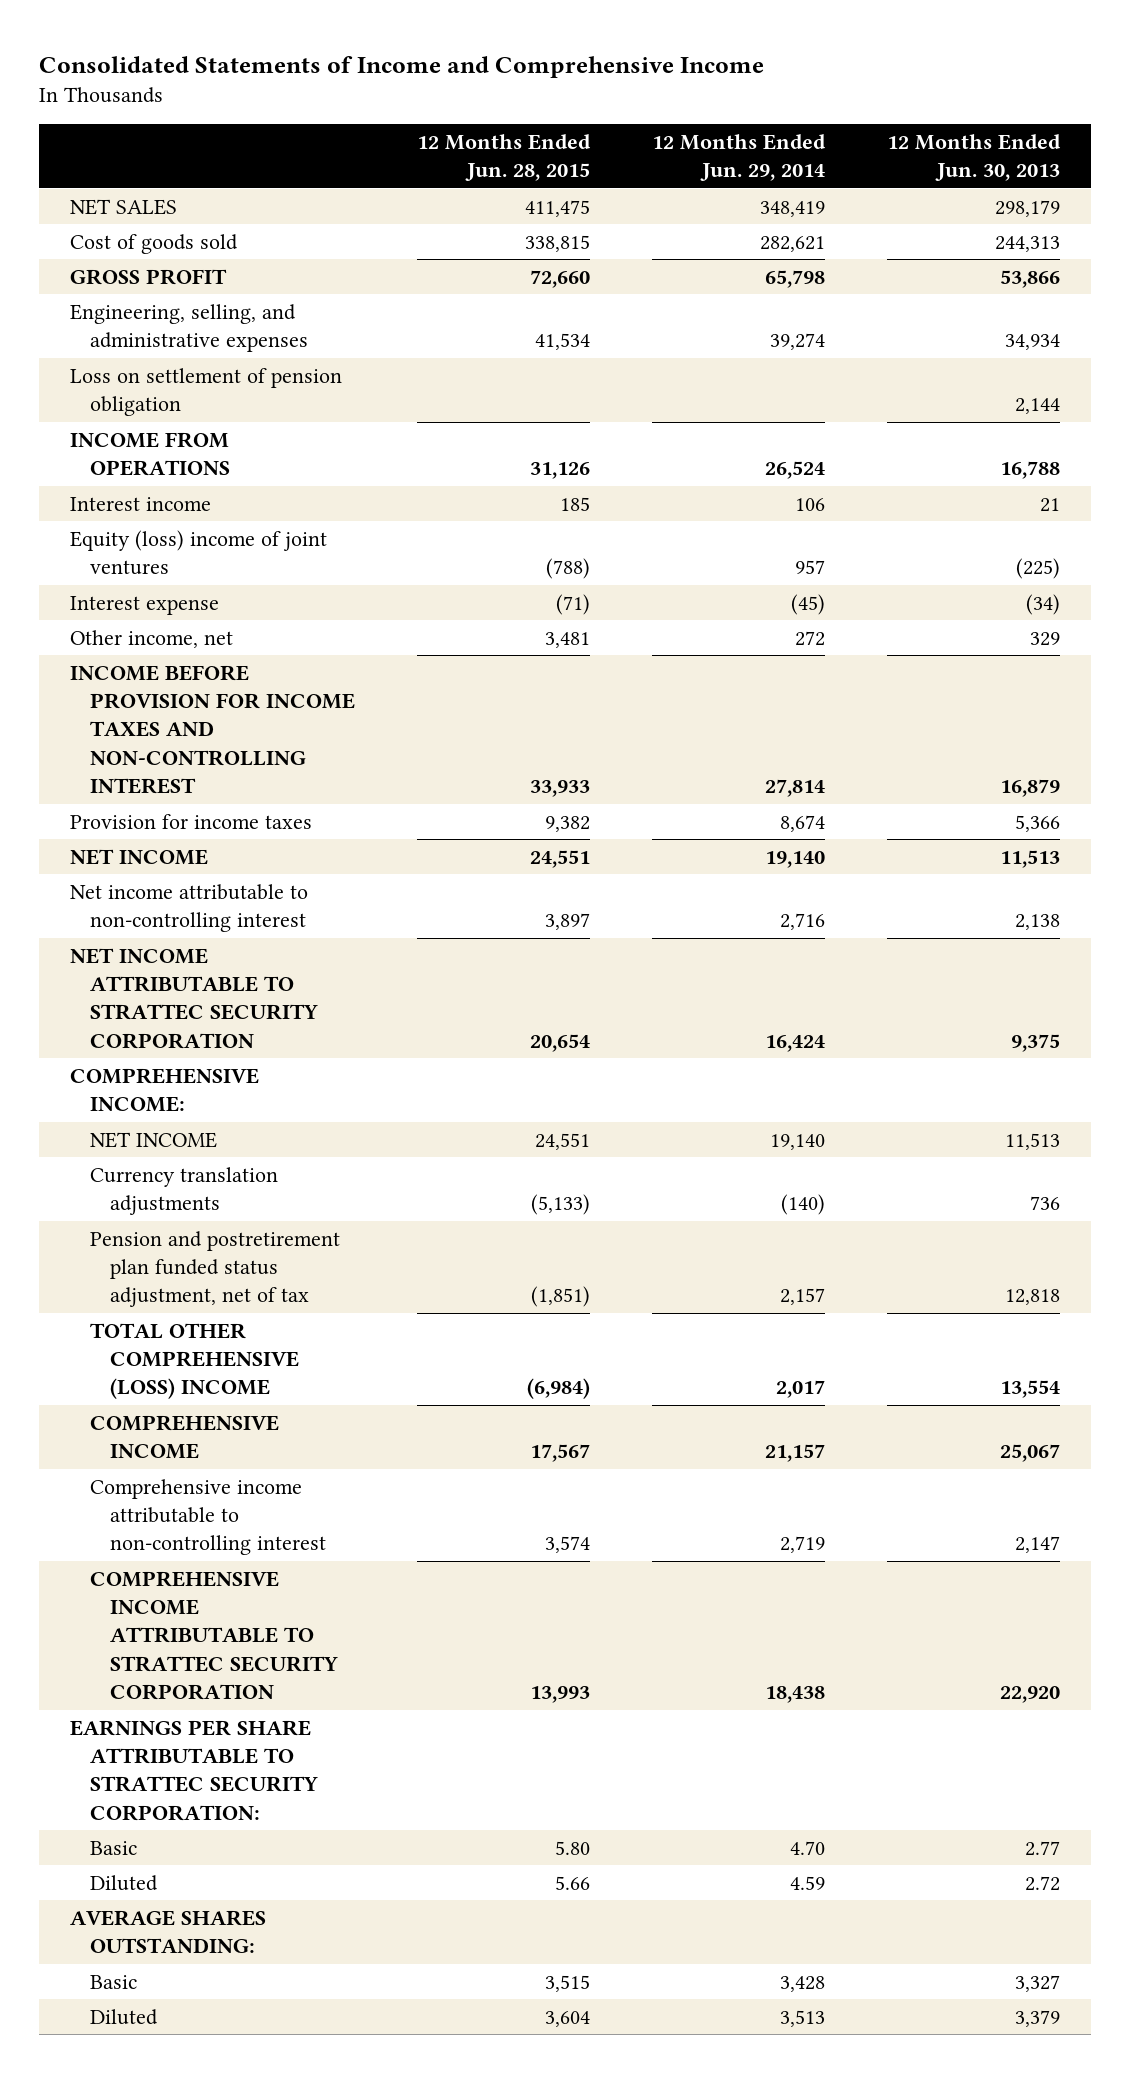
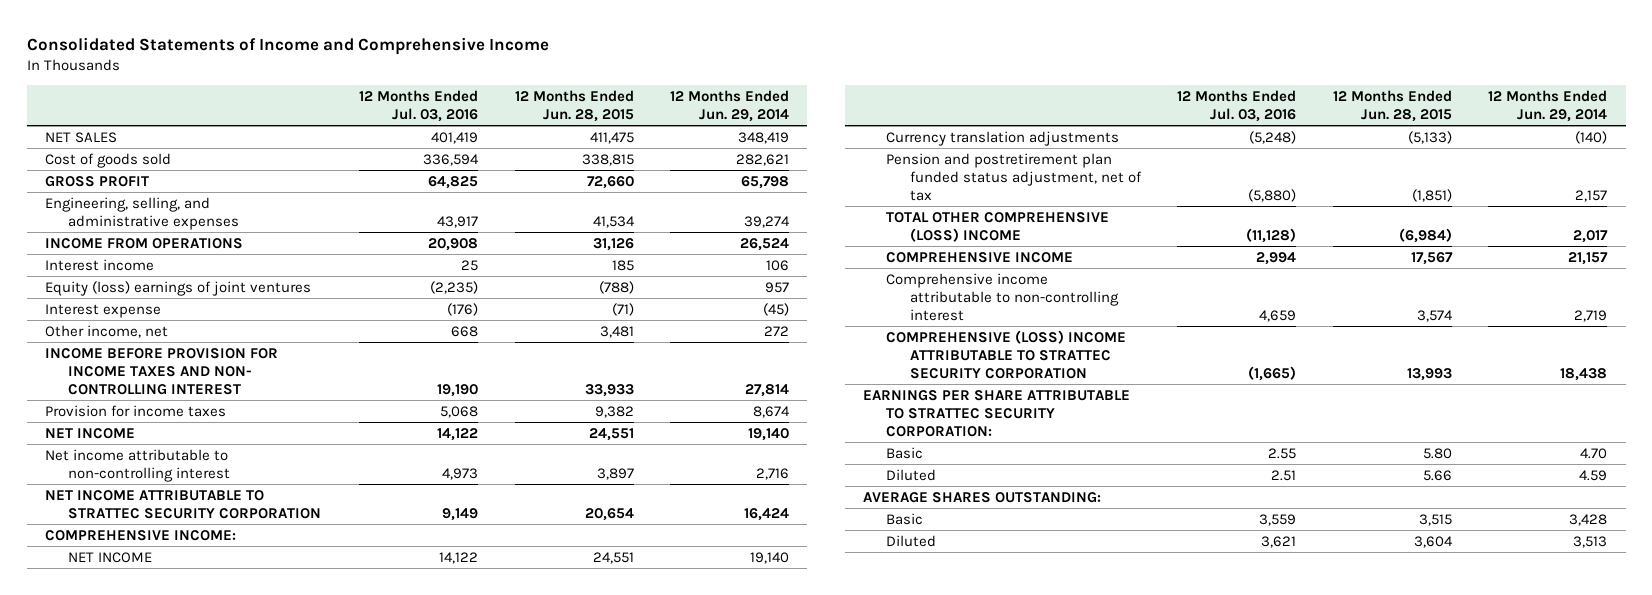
[887,133,1062,182] 12 Months Ended Jun. 30, 2013 -> none
none -> [359,89,479,122] 12 Months Ended Jul. 03, 2016
[69,367,342,417] Loss on settlement of pension obligation -> none
[69,529,327,576] Equity (loss) income of joint ventures -> [44,280,311,296] Equity (loss) earnings of joint ventures
[69,664,356,795] INCOME BEFORE PROVISION FOR INCOME TAXES AND NON-CONTROLLING INTEREST -> [44,347,278,395] INCOME BEFORE PROVISION FOR INCOME TAXES AND NON- CONTROLLING INTEREST
[90,1570,339,1701] COMPREHENSIVE INCOME ATTRIBUTABLE TO STRATTEC SECURITY CORPORATION -> [886,329,1127,379] COMPREHENSIVE (LOSS) INCOME ATTRIBUTABLE TO STRATTEC SECURITY CORPORATION

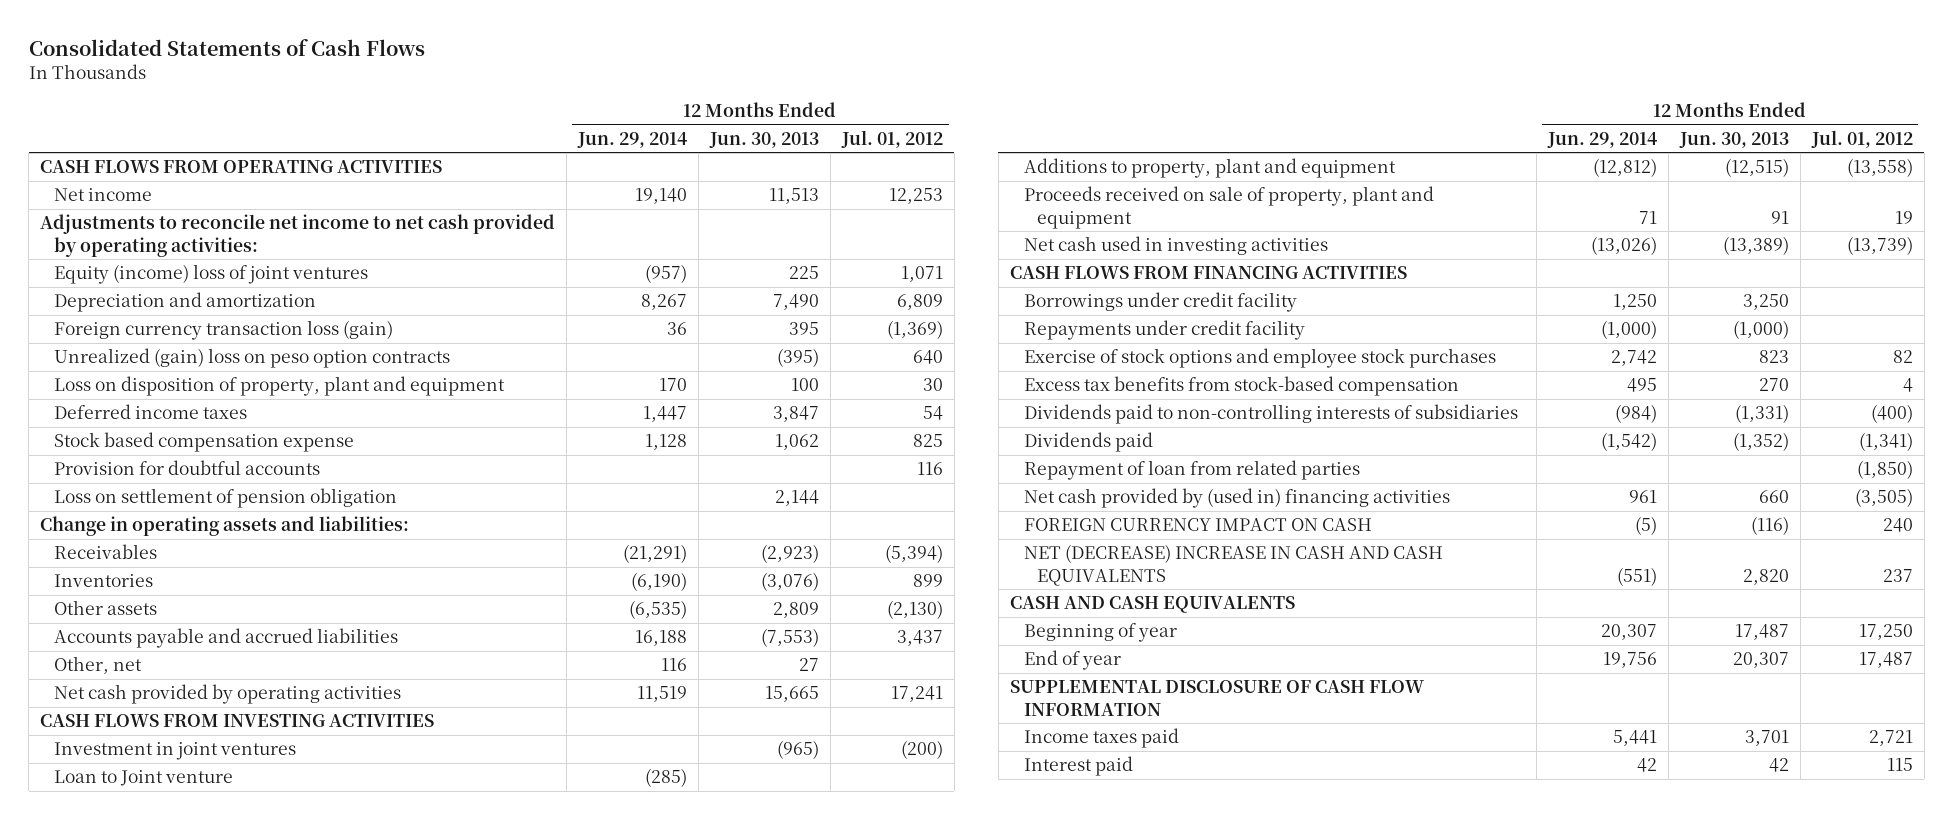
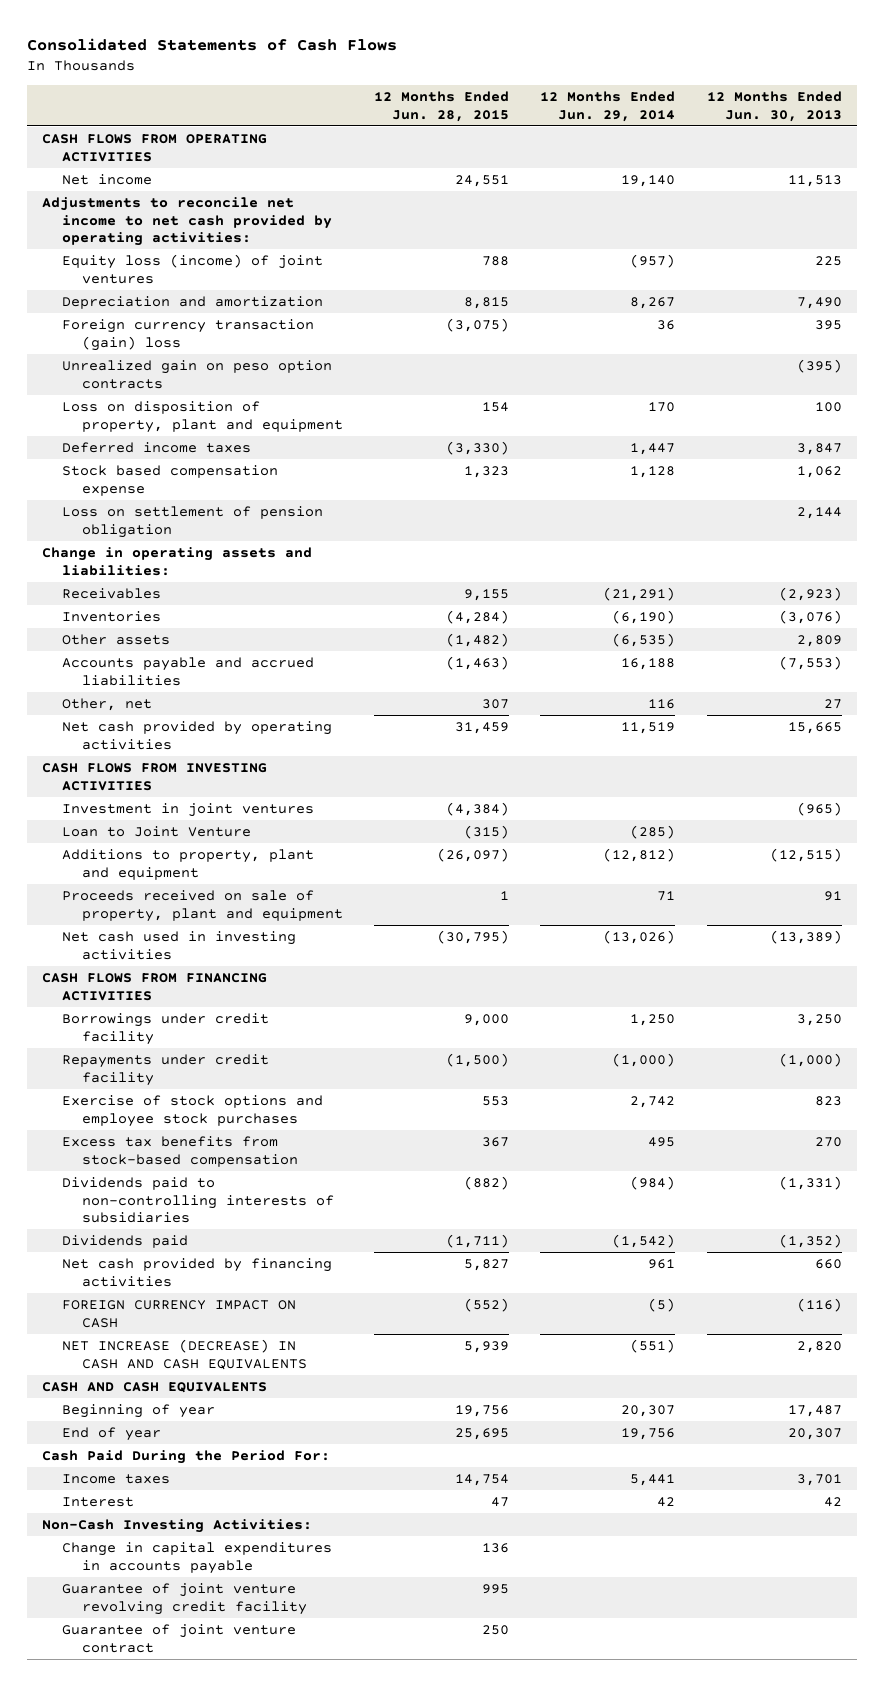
[840,129,943,148] Jul. 01, 2012 -> none
none -> [373,90,509,122] 12 Months Ended Jun. 28, 2015
[53,264,368,285] Equity (income) loss of joint ventures -> [61,253,323,284] Equity loss (income) of joint ventures
[53,320,393,341] Foreign currency transaction loss (gain) -> [61,318,314,351] Foreign currency transaction (gain) loss
[53,348,450,369] Unrealized (gain) loss on peso option contracts -> [61,359,332,389] Unrealized gain on peso option contracts
[53,460,320,476] Provision for doubtful accounts -> none
[53,770,233,787] Loan to Joint venture -> [61,825,251,837] Loan to Joint Venture
[1023,460,1360,481] Repayment of loan from related parties -> none
[1023,488,1450,509] Net cash provided by (used in) financing activities -> [61,1257,332,1287] Net cash provided by financing activities
[1023,544,1443,586] NET (DECREASE) INCREASE IN CASH AND CASH EQUIVALENTS -> [61,1338,307,1370] NET INCREASE (DECREASE) IN CASH AND CASH EQUIVALENTS
[1009,680,1425,716] SUPPLEMENTAL DISCLOSURE OF CASH FLOW INFORMATION -> none
none -> [42,1449,331,1464] Cash Paid During the Period For:
[1023,728,1179,749] Income taxes paid -> [61,1473,170,1484] Income taxes
[1023,756,1133,777] Interest paid -> [61,1496,134,1507] Interest
none -> [42,1518,313,1533] Non-Cash Investing Activities:
none -> [61,1541,332,1574] Change in capital expenditures in accounts payable
none -> [61,1582,307,1615] Guarantee of joint venture revolving credit facility
none -> [61,1623,296,1653] Guarantee of joint venture contract

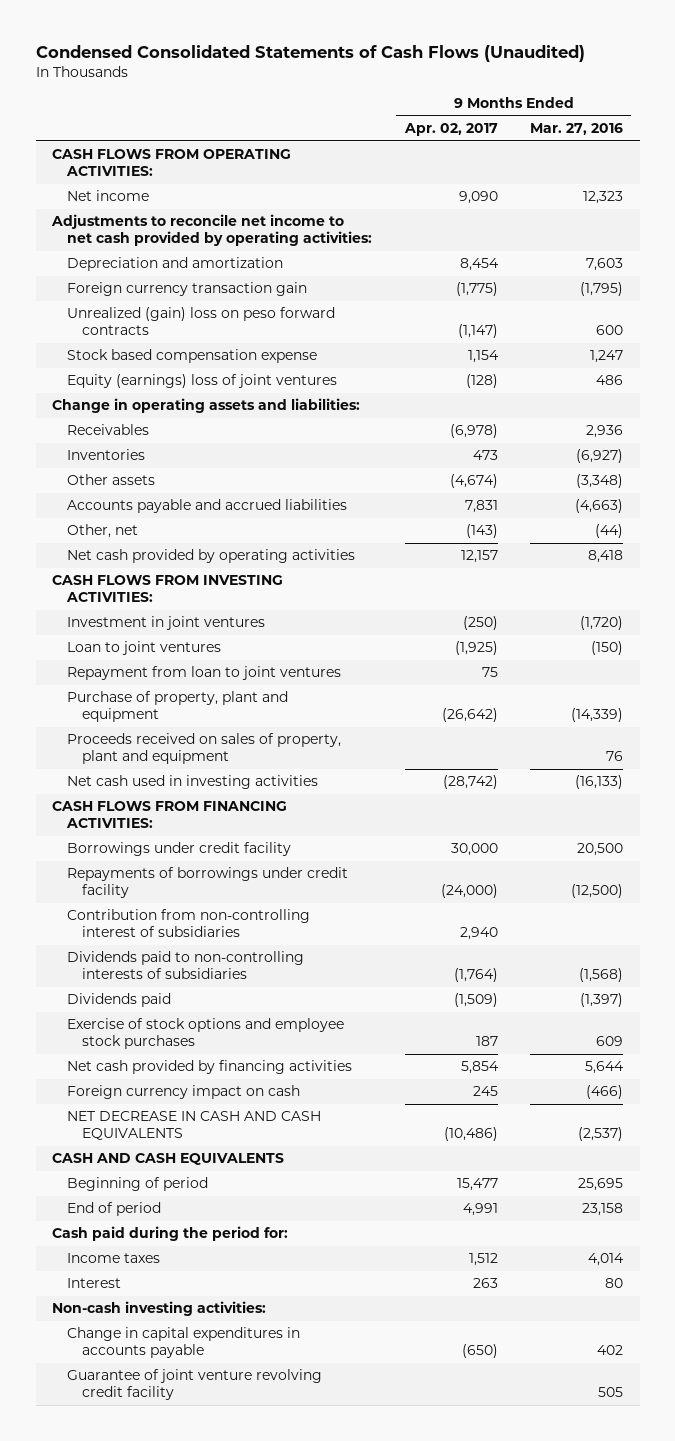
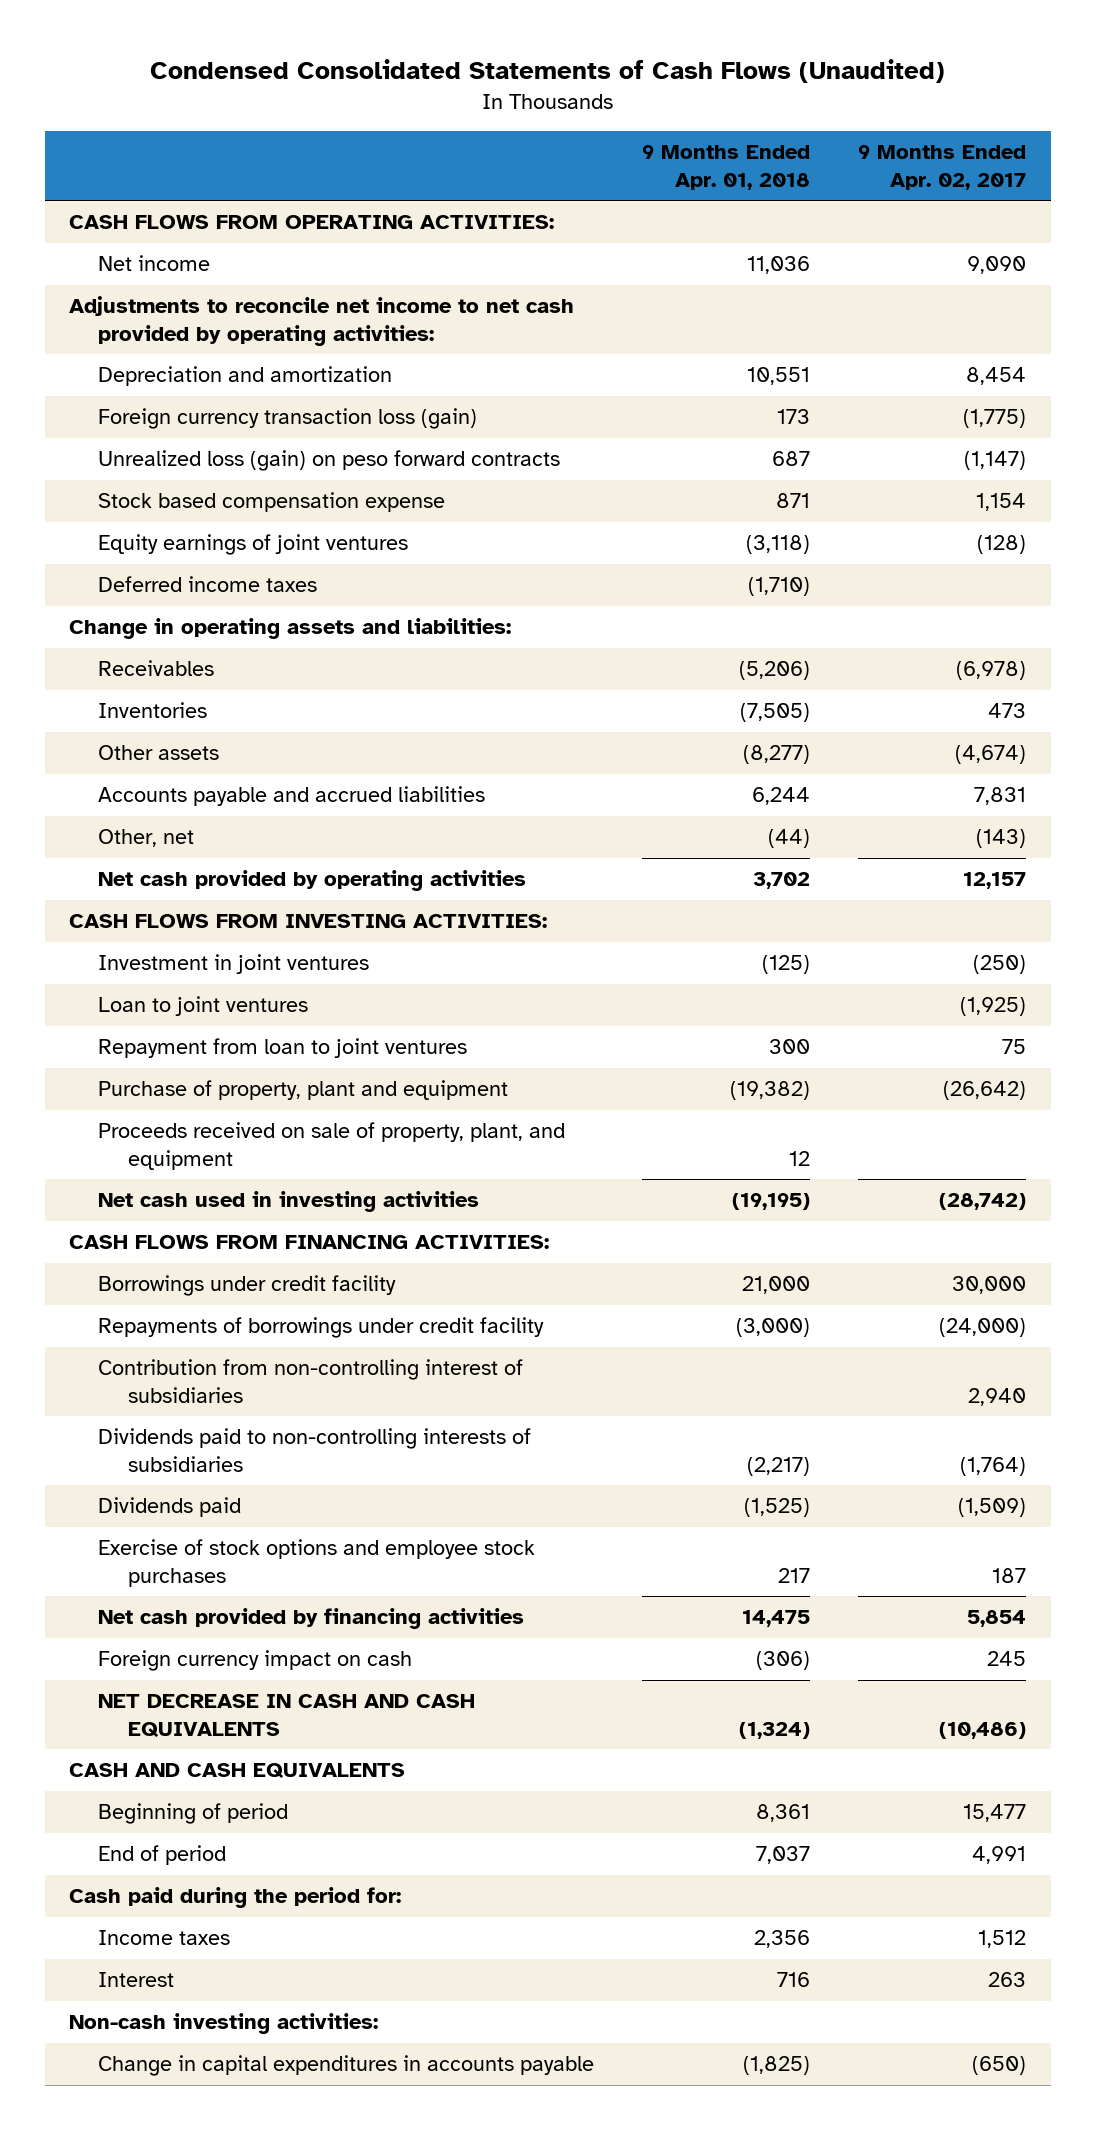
[530,123,624,136] Mar. 27, 2016 -> none
none -> [642,145,811,190] 9 Months Ended Apr. 01, 2018
[66,282,307,297] Foreign currency transaction gain -> [98,408,478,430] Foreign currency transaction loss (gain)
[66,307,335,335] Unrealized (gain) loss on peso forward contracts -> [98,450,561,472] Unrealized loss (gain) on peso forward contracts
[66,374,337,389] Equity (earnings) loss of joint ventures -> [98,534,409,556] Equity earnings of joint ventures
none -> [98,576,318,593] Deferred income taxes
[66,733,341,764] Proceeds received on sales of property, plant and equipment -> [98,1122,566,1170] Proceeds received on sale of property, plant, and equipment
[66,1369,322,1400] Guarantee of joint venture revolving credit facility -> none

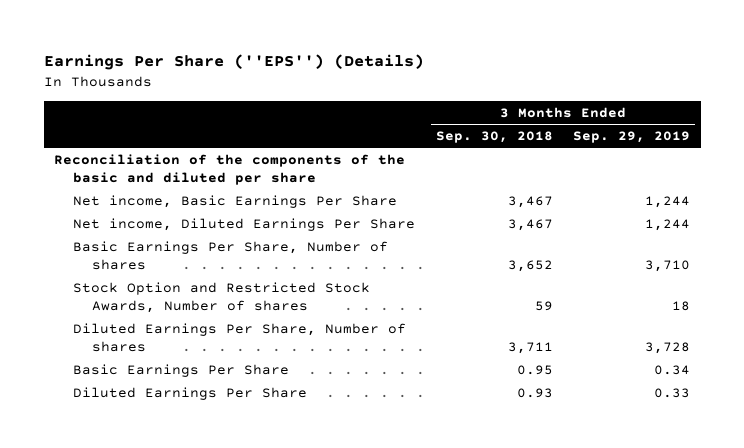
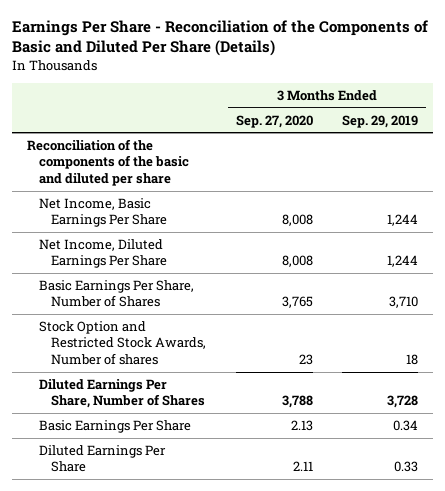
[43,54,424,71] Earnings Per Share (''EPS'') (Details) -> [11,20,428,57] Earnings Per Share - Reconciliation of the Components of Basic and Diluted Per Share (Details)
[435,131,553,144] Sep. 30, 2018 -> none
none -> [235,114,313,128] Sep. 27, 2020
[73,194,398,208] Net income, Basic Earnings Per Share -> [38,198,167,228] Net Income, Basic Earnings Per Share
[73,217,416,231] Net income, Diluted Earnings Per Share -> [38,239,167,269] Net Income, Diluted Earnings Per Share
[73,240,389,270] Basic Earnings Per Share, Number of shares -> [38,280,194,308] Basic Earnings Per Share, Number of Shares
[73,322,407,352] Diluted Earnings Per Share, Number of shares -> [38,379,205,409] Diluted Earnings Per Share, Number of Shares

